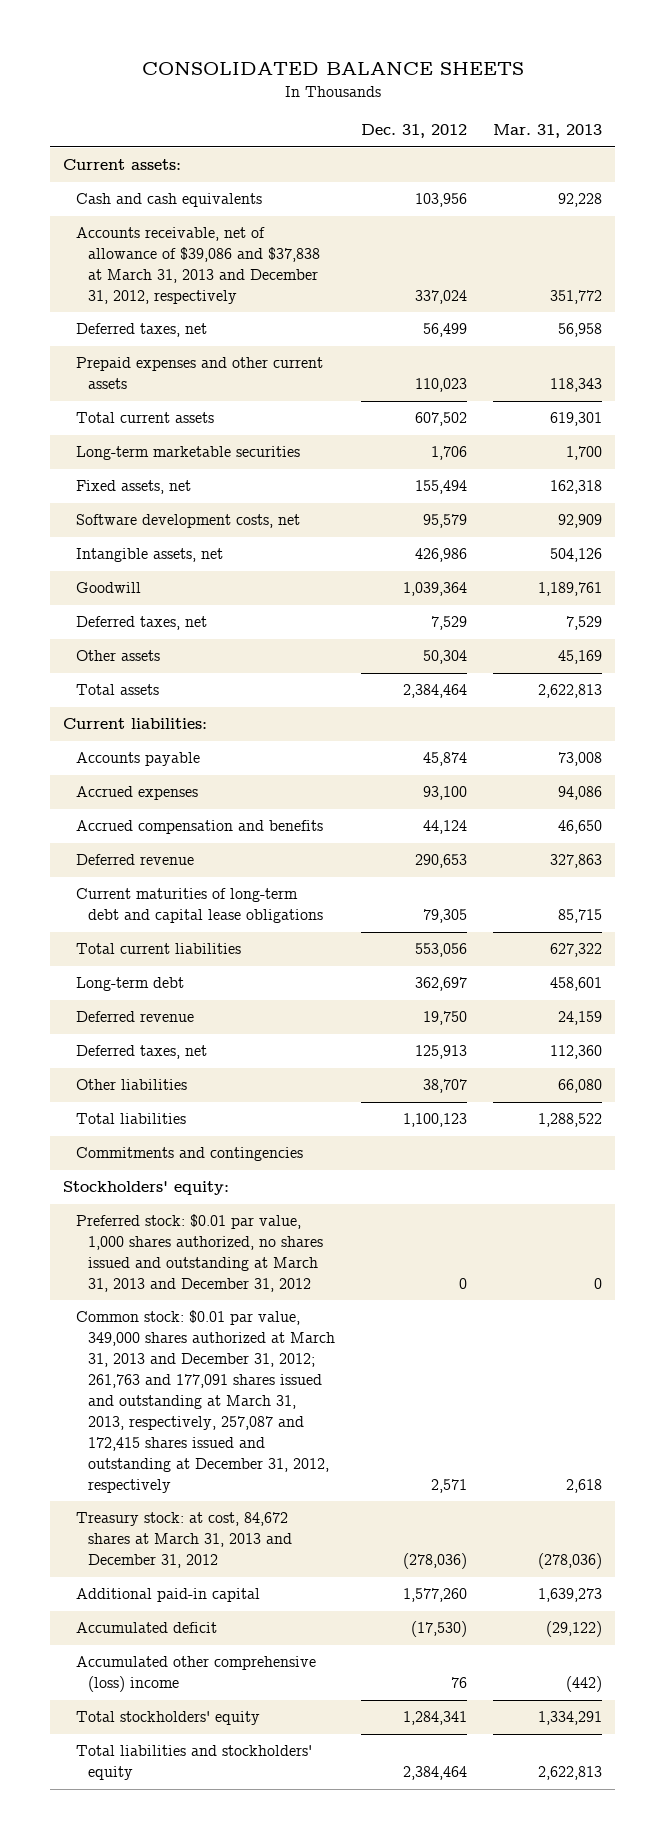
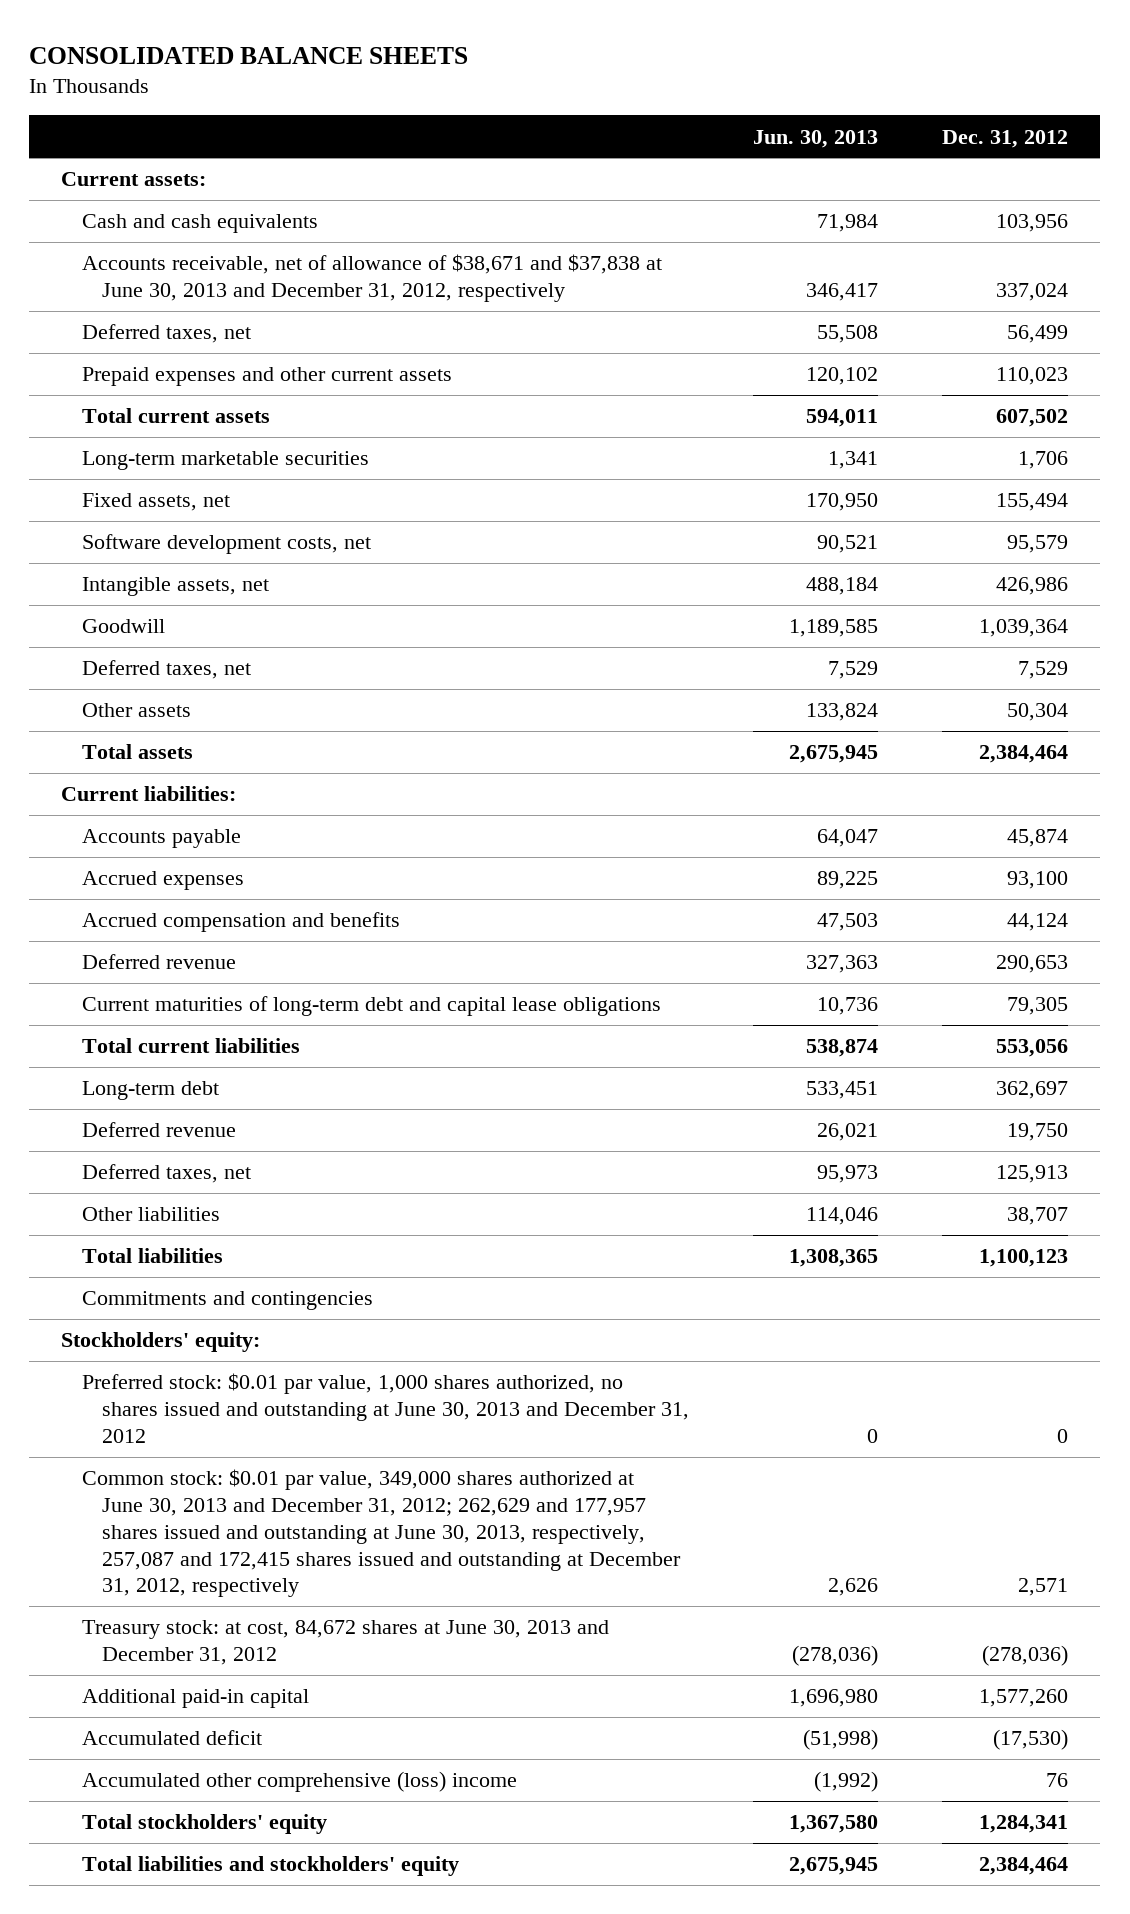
[493,124,603,139] Mar. 31, 2013 -> none
none -> [753,129,879,148] Jun. 30, 2013
[75,227,321,305] Accounts receivable, net of allowance of $39,086 and $37,838 at March 31, 2013 and December 31, 2012, respectively -> [81,254,662,303] Accounts receivable, net of allowance of $38,671 and $37,838 at June 30, 2013 and December 31, 2012, respectively
[75,1214,324,1293] Preferred stock: $0.01 par value, 1,000 shares authorized, no shares issued and outstanding at March 31, 2013 and December 31, 2012 -> [81,1373,689,1443] Preferred stock: $0.01 par value, 1,000 shares authorized, no shares issued and outstanding at June 30, 2013 and December 31, 2012
[75,1310,336,1493] Common stock: $0.01 par value, 349,000 shares authorized at March 31, 2013 and December 31, 2012; 261,763 and 177,091 shares issued and outstanding at March 31, 2013, respectively, 257,087 and 172,415 shares issued and outstanding at December 31, 2012, respectively -> [81,1469,681,1598] Common stock: $0.01 par value, 349,000 shares authorized at June 30, 2013 and December 31, 2012; 262,629 and 177,957 shares issued and outstanding at June 30, 2013, respectively, 257,087 and 172,415 shares issued and outstanding at December 31, 2012, respectively
[75,1512,293,1569] Treasury stock: at cost, 84,672 shares at March 31, 2013 and December 31, 2012 -> [81,1620,609,1666] Treasury stock: at cost, 84,672 shares at June 30, 2013 and December 31, 2012

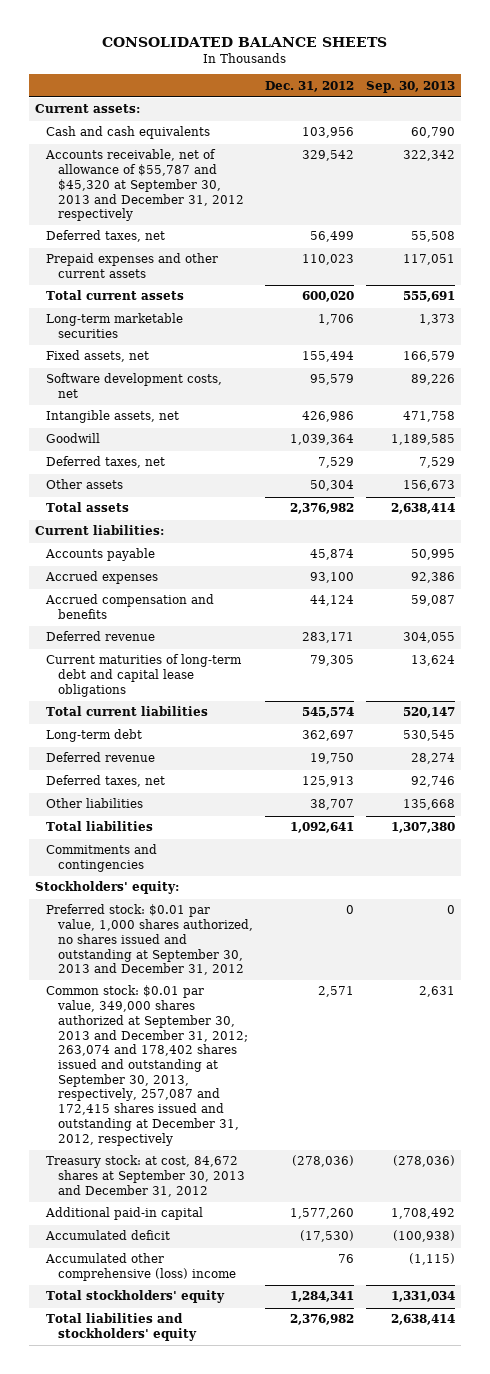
[753,129,879,148] Jun. 30, 2013 -> none
none -> [365,80,455,93] Sep. 30, 2013
[81,254,662,303] Accounts receivable, net of allowance of $38,671 and $37,838 at June 30, 2013 and December 31, 2012, respectively -> [45,149,244,222] Accounts receivable, net of allowance of $55,787 and $45,320 at September 30, 2013 and December 31, 2012 respectively
[996,283,1069,302] 337,024 -> [301,150,354,162] 329,542
[996,409,1069,428] 607,502 -> [301,291,354,303] 600,020
[979,745,1069,764] 2,384,464 -> [289,503,354,515] 2,376,982
[996,955,1069,974] 290,653 -> [301,632,354,644] 283,171
[996,1039,1069,1058] 553,056 -> [301,707,354,719] 545,574
[979,1249,1069,1268] 1,100,123 -> [289,822,354,834] 1,092,641
[81,1373,689,1443] Preferred stock: $0.01 par value, 1,000 shares authorized, no shares issued and outstanding at June 30, 2013 and December 31, 2012 -> [46,904,253,976] Preferred stock: $0.01 par value, 1,000 shares authorized, no shares issued and outstanding at September 30, 2013 and December 31, 2012
[81,1469,681,1598] Common stock: $0.01 par value, 349,000 shares authorized at June 30, 2013 and December 31, 2012; 262,629 and 177,957 shares issued and outstanding at June 30, 2013, respectively, 257,087 and 172,415 shares issued and outstanding at December 31, 2012, respectively -> [46,985,248,1146] Common stock: $0.01 par value, 349,000 shares authorized at September 30, 2013 and December 31, 2012; 263,074 and 178,402 shares issued and outstanding at September 30, 2013, respectively, 257,087 and 172,415 shares issued and outstanding at December 31, 2012, respectively
[81,1620,609,1666] Treasury stock: at cost, 84,672 shares at June 30, 2013 and December 31, 2012 -> [46,1155,245,1197] Treasury stock: at cost, 84,672 shares at September 30, 2013 and December 31, 2012
[979,1857,1069,1876] 2,384,464 -> [289,1314,354,1326] 2,376,982

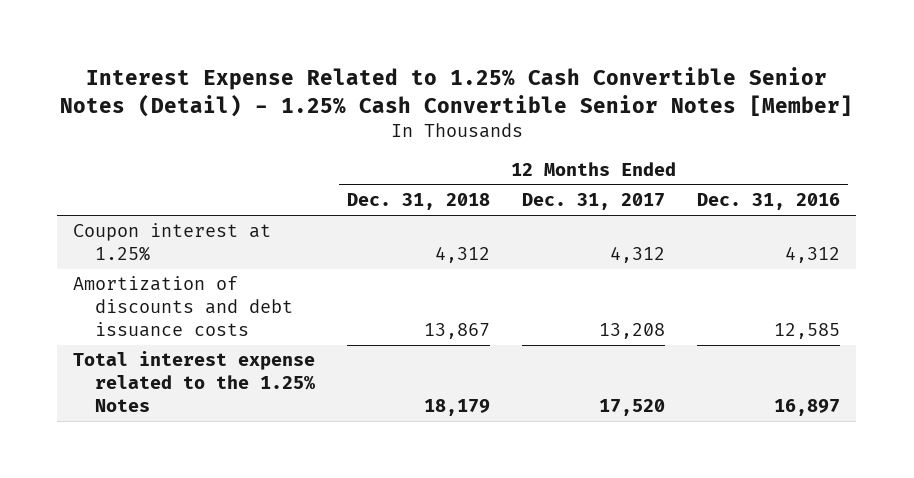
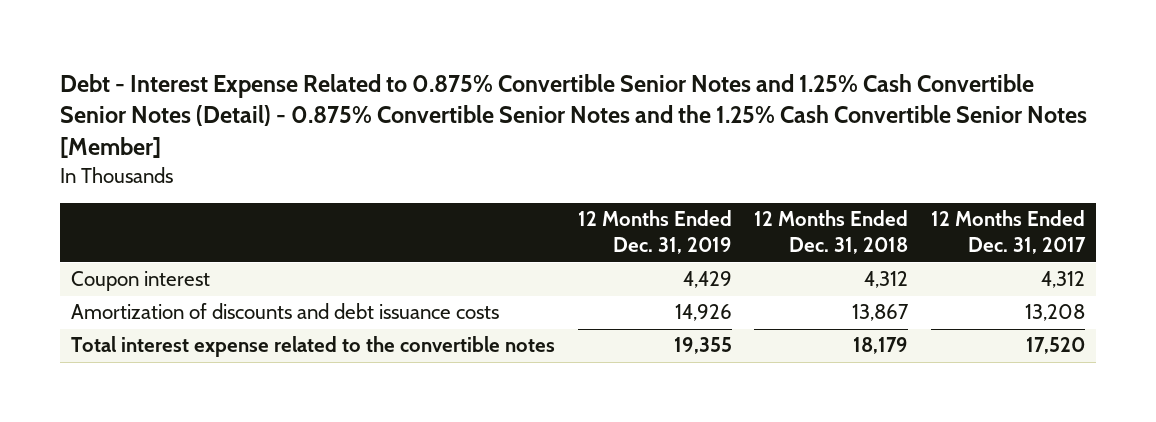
[59,67,853,117] Interest Expense Related to 1.25% Cash Convertible Senior Notes (Detail) - 1.25% Cash Convertible Senior Notes [Member] -> [59,73,1087,158] Debt - Interest Expense Related to 0.875% Convertible Senior Notes and 1.25% Cash Convertible Senior Notes (Detail) - 0.875% Convertible Senior Notes and the 1.25% Cash Convertible Senior Notes [Member]
[697,193,841,211] Dec. 31, 2016 -> none
none -> [577,210,732,255] 12 Months Ended Dec. 31, 2019
[73,223,272,262] Coupon interest at 1.25% -> [71,271,211,292] Coupon interest
[73,351,316,412] Total interest expense related to the 1.25% Notes -> [71,336,556,358] Total interest expense related to the convertible notes

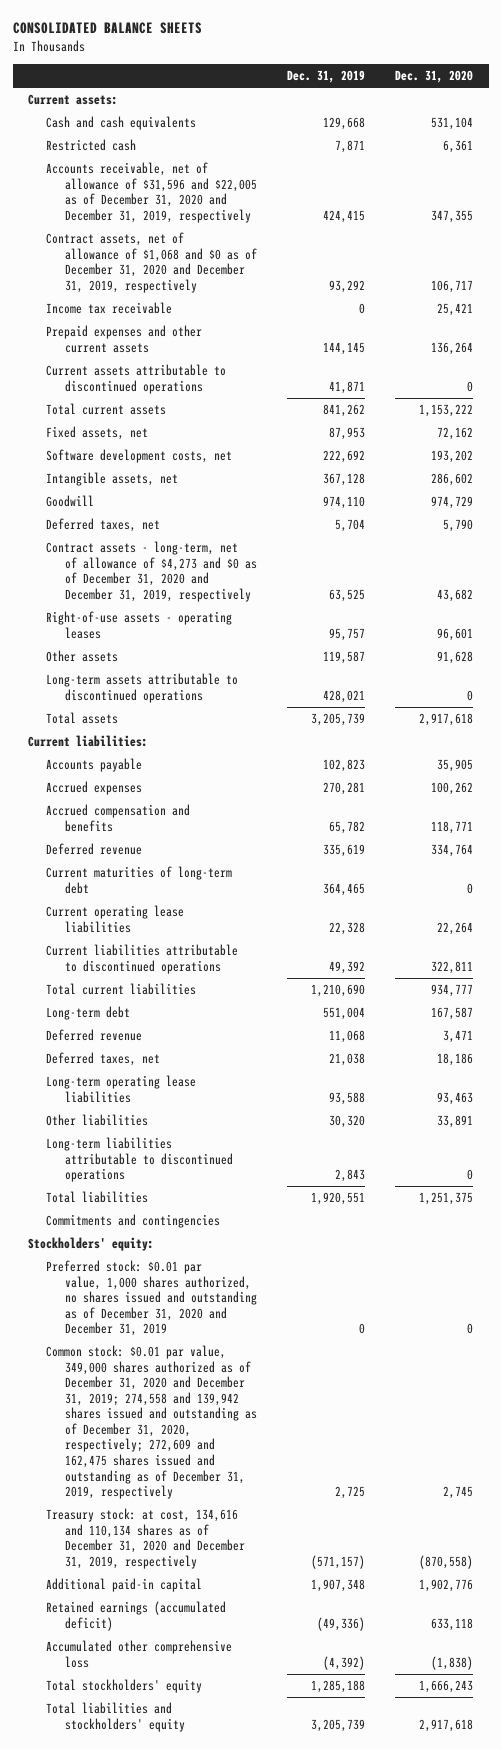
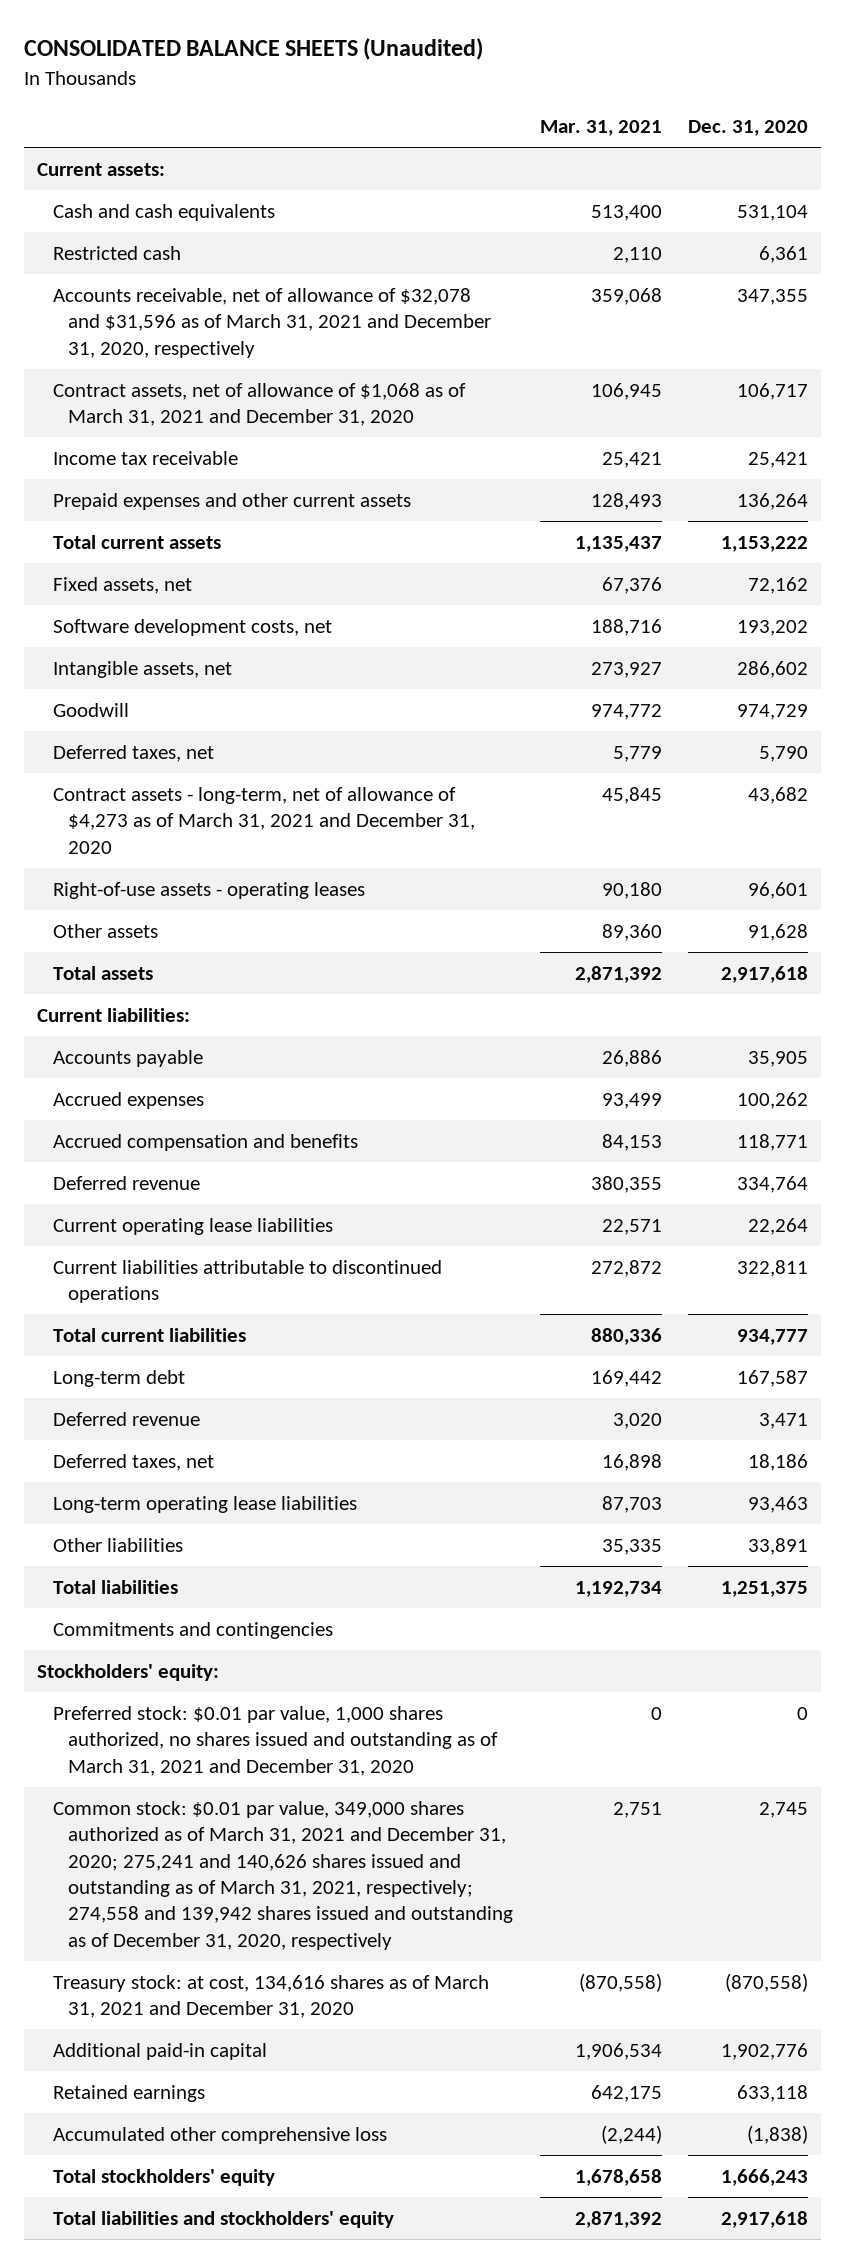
[13,22,203,35] CONSOLIDATED BALANCE SHEETS -> [23,38,483,61] CONSOLIDATED BALANCE SHEETS (Unaudited)
[287,70,366,84] Dec. 31, 2019 -> none
none -> [539,120,662,137] Mar. 31, 2021
[46,162,257,223] Accounts receivable, net of allowance of $31,596 and $22,005 as of December 31, 2020 and December 31, 2019, respectively -> [52,287,492,358] Accounts receivable, net of allowance of $32,078 and $31,596 as of March 31, 2021 and December 31, 2020, respectively
[46,232,257,293] Contract assets, net of allowance of $1,068 and $0 as of December 31, 2020 and December 31, 2019, respectively -> [52,382,466,427] Contract assets, net of allowance of $1,068 as of March 31, 2021 and December 31, 2020
[46,364,227,394] Current assets attributable to discontinued operations -> none
[46,541,257,602] Contract assets - long-term, net of allowance of $4,273 and $0 as of December 31, 2020 and December 31, 2019, respectively -> [52,786,476,854] Contract assets - long-term, net of allowance of $4,273 as of March 31, 2021 and December 31, 2020
[46,673,239,703] Long-term assets attributable to discontinued operations -> none
[46,866,233,894] Current maturities of long-term debt -> none
[46,1137,233,1183] Long-term liabilities attributable to discontinued operations -> none
[46,1260,257,1337] Preferred stock: $0.01 par value, 1,000 shares authorized, no shares issued and outstanding as of December 31, 2020 and December 31, 2019 -> [52,1705,499,1776] Preferred stock: $0.01 par value, 1,000 shares authorized, no shares issued and outstanding as of March 31, 2021 and December 31, 2020
[46,1345,257,1500] Common stock: $0.01 par value, 349,000 shares authorized as of December 31, 2020 and December 31, 2019; 274,558 and 139,942 shares issued and outstanding as of December 31, 2020, respectively; 272,609 and 162,475 shares issued and outstanding as of December 31, 2019, respectively -> [52,1800,514,1950] Common stock: $0.01 par value, 349,000 shares authorized as of March 31, 2021 and December 31, 2020; 275,241 and 140,626 shares issued and outstanding as of March 31, 2021, respectively; 274,558 and 139,942 shares issued and outstanding as of December 31, 2020, respectively
[46,1508,245,1569] Treasury stock: at cost, 134,616 and 110,134 shares as of December 31, 2020 and December 31, 2019, respectively -> [52,1974,489,2019] Treasury stock: at cost, 134,616 shares as of March 31, 2021 and December 31, 2020
[46,1601,227,1631] Retained earnings (accumulated deficit) -> [52,2084,205,2102] Retained earnings

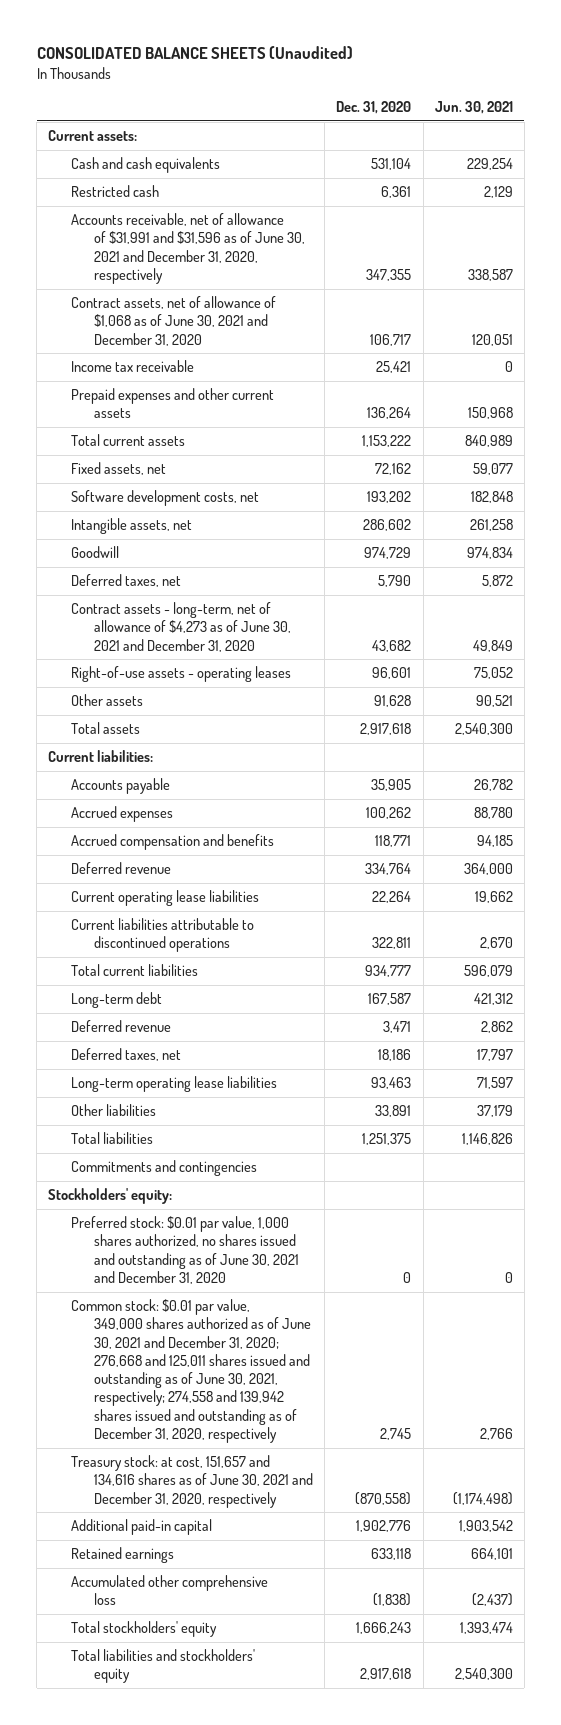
[539,120,662,137] Mar. 31, 2021 -> none
none -> [434,101,513,115] Jun. 30, 2021
[52,287,492,358] Accounts receivable, net of allowance of $32,078 and $31,596 as of March 31, 2021 and December 31, 2020, respectively -> [71,213,306,284] Accounts receivable, net of allowance of $31,991 and $31,596 as of June 30, 2021 and December 31, 2020, respectively
[52,382,466,427] Contract assets, net of allowance of $1,068 as of March 31, 2021 and December 31, 2020 -> [71,296,277,346] Contract assets, net of allowance of $1,068 as of June 30, 2021 and December 31, 2020
[52,786,476,854] Contract assets - long-term, net of allowance of $4,273 as of March 31, 2021 and December 31, 2020 -> [71,602,292,652] Contract assets - long-term, net of allowance of $4,273 as of June 30, 2021 and December 31, 2020
[52,1705,499,1776] Preferred stock: $0.01 par value, 1,000 shares authorized, no shares issued and outstanding as of March 31, 2021 and December 31, 2020 -> [71,1216,300,1284] Preferred stock: $0.01 par value, 1,000 shares authorized, no shares issued and outstanding as of June 30, 2021 and December 31, 2020
[52,1800,514,1950] Common stock: $0.01 par value, 349,000 shares authorized as of March 31, 2021 and December 31, 2020; 275,241 and 140,626 shares issued and outstanding as of March 31, 2021, respectively; 274,558 and 139,942 shares issued and outstanding as of December 31, 2020, respectively -> [71,1299,312,1443] Common stock: $0.01 par value, 349,000 shares authorized as of June 30, 2021 and December 31, 2020; 276,668 and 125,011 shares issued and outstanding as of June 30, 2021, respectively; 274,558 and 139,942 shares issued and outstanding as of December 31, 2020, respectively
[52,1974,489,2019] Treasury stock: at cost, 134,616 shares as of March 31, 2021 and December 31, 2020 -> [71,1455,314,1508] Treasury stock: at cost, 151,657 and 134,616 shares as of June 30, 2021 and December 31, 2020, respectively

